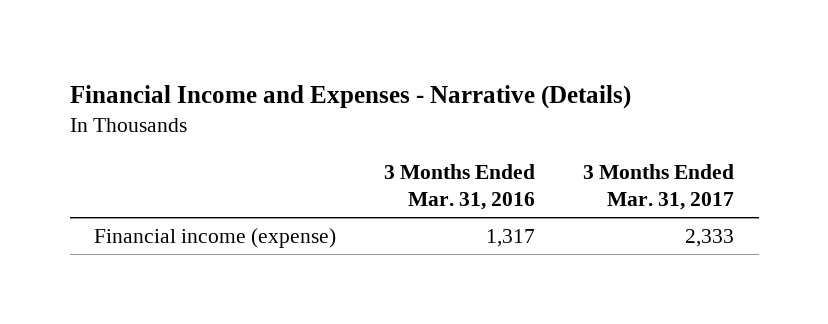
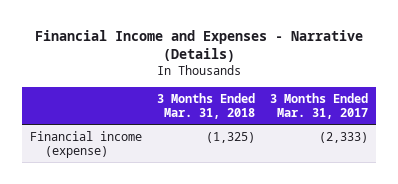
[384,164,536,211] 3 Months Ended Mar. 31, 2016 -> none
none -> [157,93,256,119] 3 Months Ended Mar. 31, 2018
[685,229,735,248] 2,333 -> [319,131,369,143] (2,333)

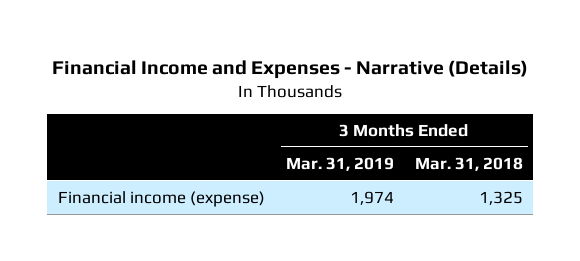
[270,93,369,119] 3 Months Ended Mar. 31, 2017 -> none
none -> [285,156,394,171] Mar. 31, 2019
[206,131,256,143] (1,325) -> [478,190,523,205] 1,325

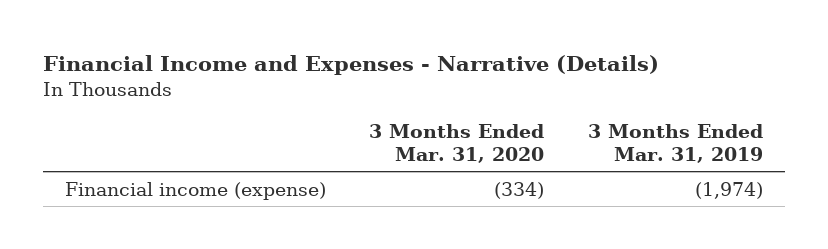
[414,156,523,171] Mar. 31, 2018 -> none
none -> [369,124,545,163] 3 Months Ended Mar. 31, 2020
[349,190,394,205] 1,974 -> [695,181,764,199] (1,974)

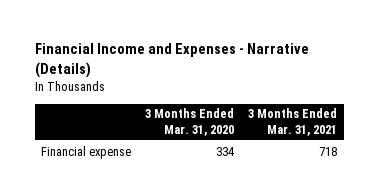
[588,124,764,163] 3 Months Ended Mar. 31, 2019 -> none
none -> [248,108,338,136] 3 Months Ended Mar. 31, 2021
[64,181,326,200] Financial income (expense) -> [41,145,132,159] Financial expense
[494,181,545,199] (334) -> [216,146,235,156] 334

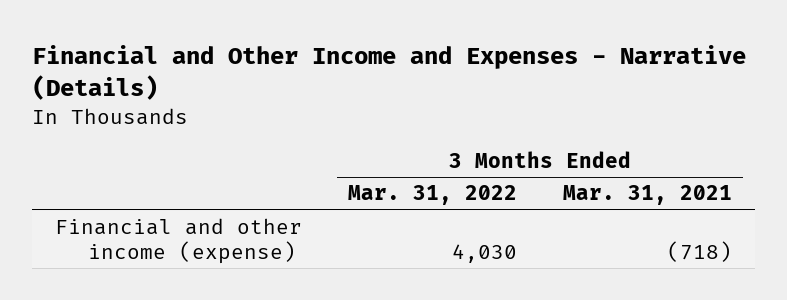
[34,43,309,78] Financial Income and Expenses - Narrative (Details) -> [32,45,747,101] Financial and Other Income and Expenses - Narrative (Details)
[145,108,235,136] 3 Months Ended Mar. 31, 2020 -> none
none -> [348,185,518,206] Mar. 31, 2022
[41,145,132,159] Financial expense -> [55,218,303,265] Financial and other income (expense)
[319,146,338,156] 718 -> [667,241,733,263] (718)

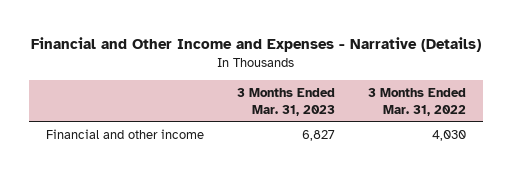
[563,185,733,206] Mar. 31, 2021 -> none
none -> [236,87,335,116] 3 Months Ended Mar. 31, 2023
[55,218,303,265] Financial and other income (expense) -> [45,128,204,139] Financial and other income

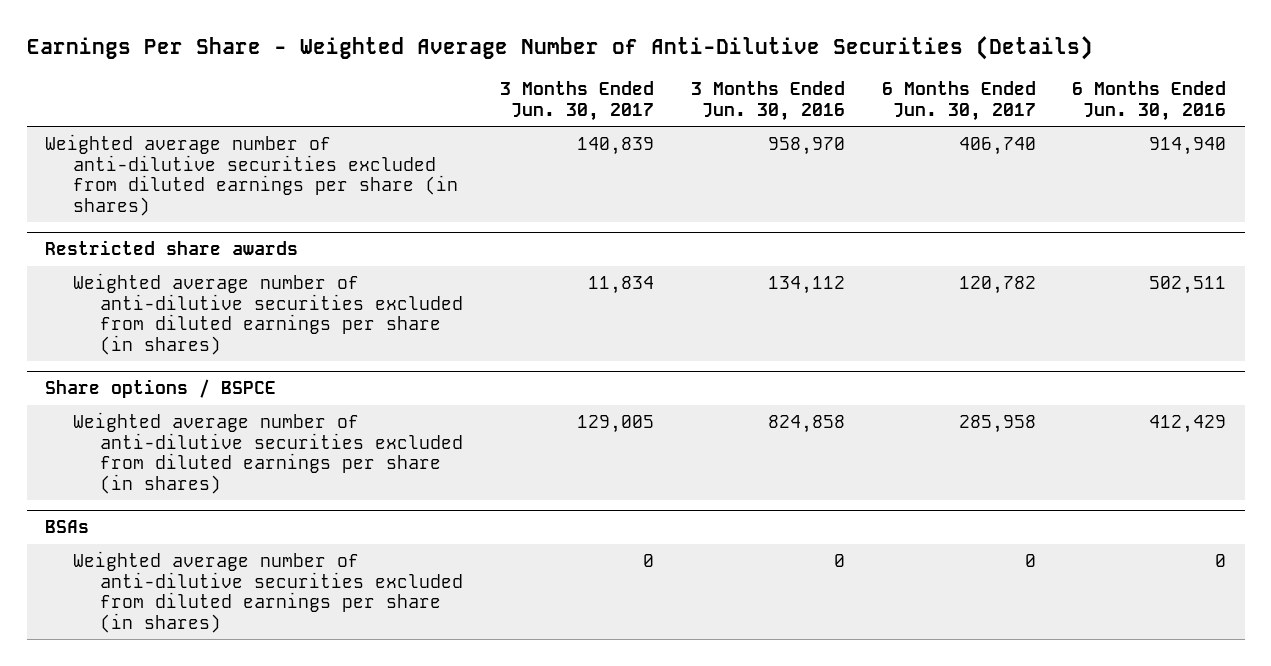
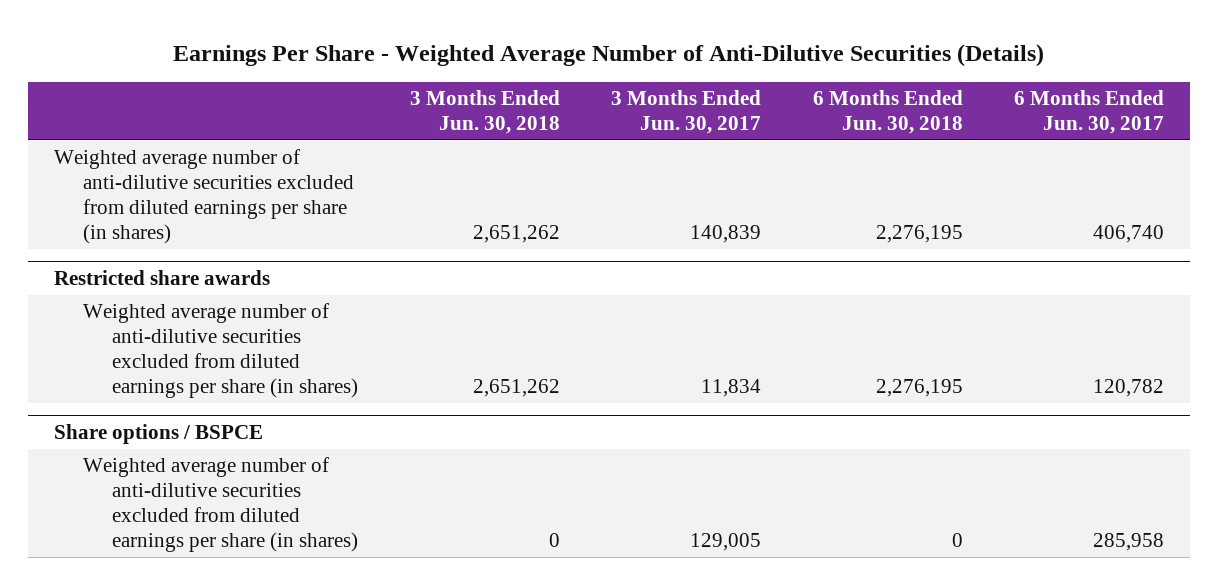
[690,81,845,121] 3 Months Ended Jun. 30, 2016 -> none
[1072,81,1227,121] 6 Months Ended Jun. 30, 2016 -> none
none -> [409,90,560,135] 3 Months Ended Jun. 30, 2018
none -> [812,90,963,135] 6 Months Ended Jun. 30, 2018
[45,520,90,534] BSAs -> none
[72,551,464,633] Weighted average number of anti-dilutive securities excluded from diluted earnings per share (in shares) -> none

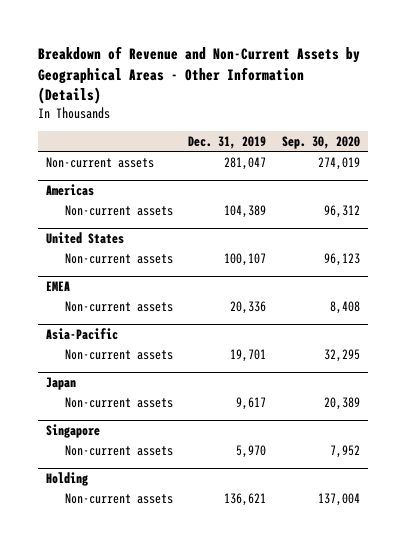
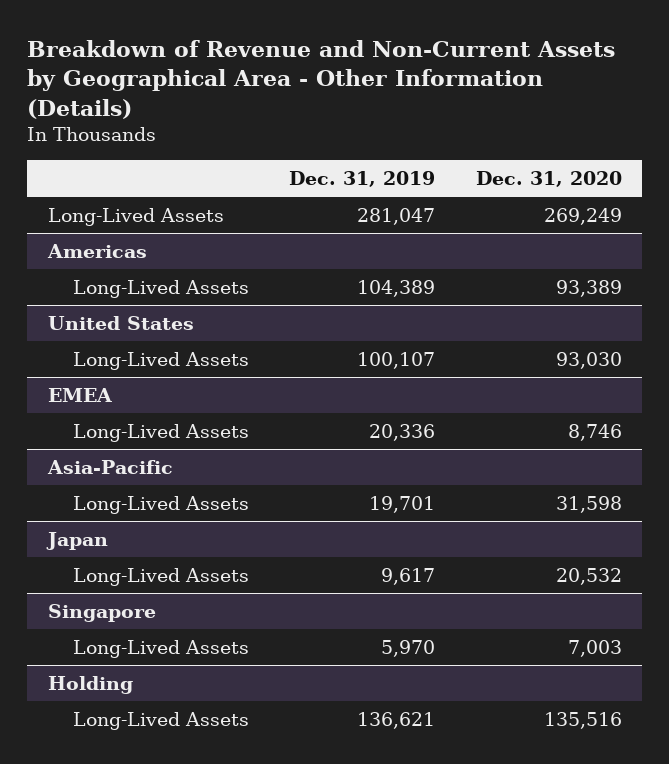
[38,45,361,105] Breakdown of Revenue and Non-Current Assets by Geographical Areas - Other Information (Details) -> [27,39,616,119] Breakdown of Revenue and Non-Current Assets by Geographical Area - Other Information (Details)
[282,135,361,149] Sep. 30, 2020 -> none
none -> [475,171,622,188] Dec. 31, 2020
[46,156,155,168] Non-current assets -> [47,207,224,226] Long-Lived Assets
[64,204,173,216] Non-current assets -> [72,279,249,298] Long-Lived Assets
[64,252,173,264] Non-current assets -> [72,351,249,370] Long-Lived Assets
[64,300,173,312] Non-current assets -> [72,423,249,442] Long-Lived Assets
[64,348,173,360] Non-current assets -> [72,495,249,514] Long-Lived Assets
[64,396,173,408] Non-current assets -> [72,567,249,586] Long-Lived Assets
[64,444,173,456] Non-current assets -> [72,639,249,658] Long-Lived Assets
[64,492,173,504] Non-current assets -> [72,711,249,730] Long-Lived Assets

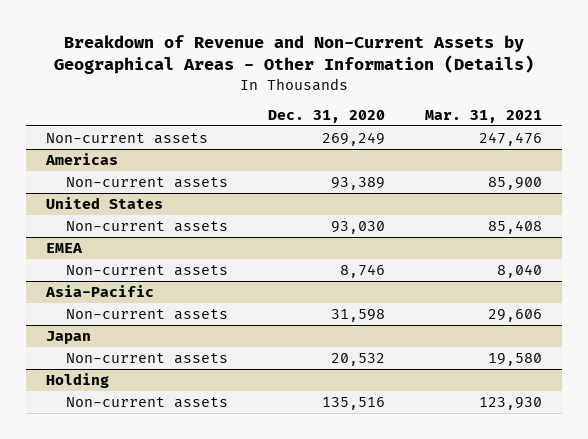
[27,39,616,119] Breakdown of Revenue and Non-Current Assets by Geographical Area - Other Information (Details) -> [54,35,535,75] Breakdown of Revenue and Non-Current Assets by Geographical Areas - Other Information (Details)
[289,171,436,188] Dec. 31, 2019 -> none
none -> [425,109,543,123] Mar. 31, 2021
[47,207,224,226] Long-Lived Assets -> [45,132,208,144] Non-current assets
[72,279,249,298] Long-Lived Assets -> [66,176,229,188] Non-current assets
[72,351,249,370] Long-Lived Assets -> [66,220,229,232] Non-current assets
[72,423,249,442] Long-Lived Assets -> [66,264,229,276] Non-current assets
[72,495,249,514] Long-Lived Assets -> [66,308,229,320] Non-current assets
[47,603,156,622] Singapore -> none
[72,639,249,658] Long-Lived Assets -> none
[72,567,249,586] Long-Lived Assets -> [66,352,229,364] Non-current assets
[72,711,249,730] Long-Lived Assets -> [66,396,229,408] Non-current assets

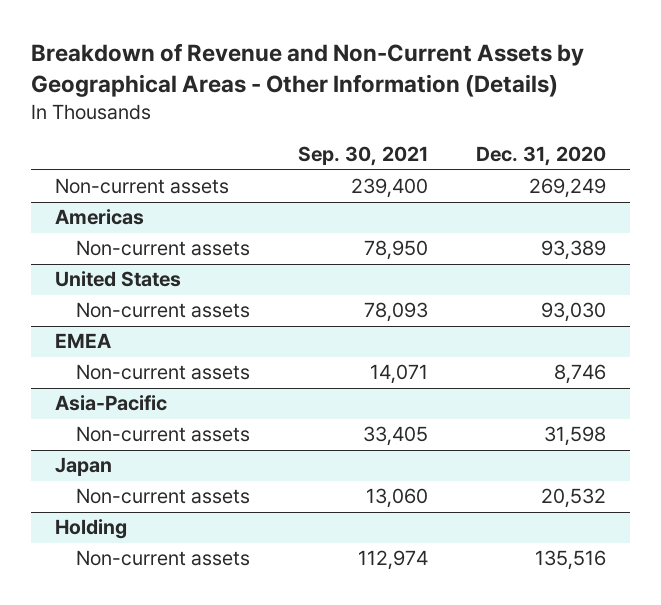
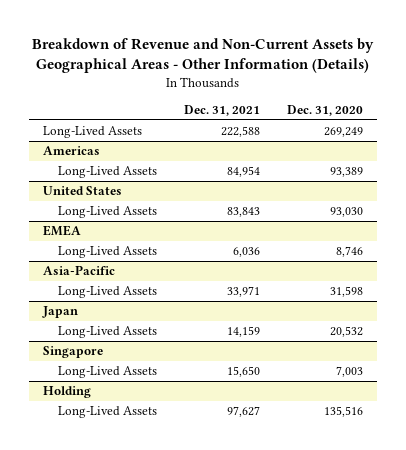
[298,146,429,167] Sep. 30, 2021 -> none
none -> [184,105,261,117] Dec. 31, 2021
[54,178,229,195] Non-current assets -> [42,126,142,139] Long-Lived Assets
[75,240,250,257] Non-current assets -> [58,166,158,179] Long-Lived Assets
[75,302,250,319] Non-current assets -> [58,206,158,219] Long-Lived Assets
[75,364,250,381] Non-current assets -> [58,246,158,259] Long-Lived Assets
[75,426,250,443] Non-current assets -> [58,286,158,299] Long-Lived Assets
[75,488,250,505] Non-current assets -> [58,326,158,339] Long-Lived Assets
none -> [42,346,103,359] Singapore
none -> [58,366,158,379] Long-Lived Assets
[75,550,250,567] Non-current assets -> [58,406,158,419] Long-Lived Assets

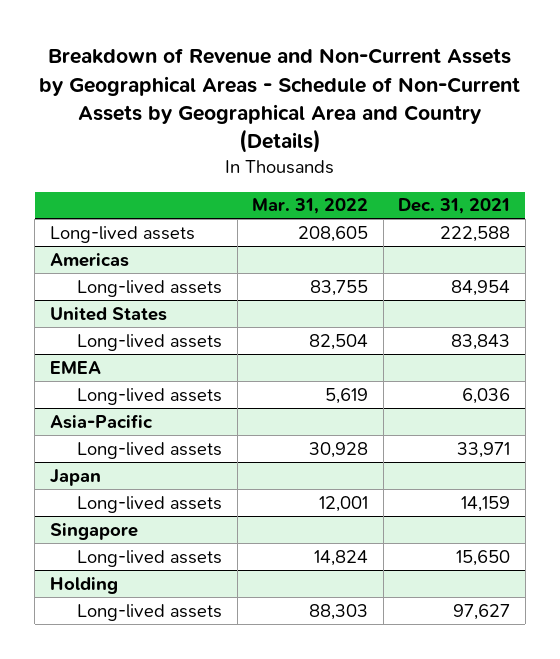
[32,38,375,74] Breakdown of Revenue and Non-Current Assets by Geographical Areas - Other Information (Details) -> [38,48,520,154] Breakdown of Revenue and Non-Current Assets by Geographical Areas - Schedule of Non-Current Assets by Geographical Area and Country (Details)
[287,105,364,117] Dec. 31, 2020 -> none
none -> [252,198,369,215] Mar. 31, 2022
[42,126,142,139] Long-Lived Assets -> [49,225,195,243] Long-lived assets
[58,166,158,179] Long-Lived Assets -> [77,279,223,297] Long-lived assets
[58,206,158,219] Long-Lived Assets -> [77,333,223,351] Long-lived assets
[58,246,158,259] Long-Lived Assets -> [77,387,223,405] Long-lived assets
[58,286,158,299] Long-Lived Assets -> [77,441,223,459] Long-lived assets
[58,326,158,339] Long-Lived Assets -> [77,495,223,513] Long-lived assets
[58,366,158,379] Long-Lived Assets -> [77,549,223,567] Long-lived assets
[58,406,158,419] Long-Lived Assets -> [77,603,223,621] Long-lived assets

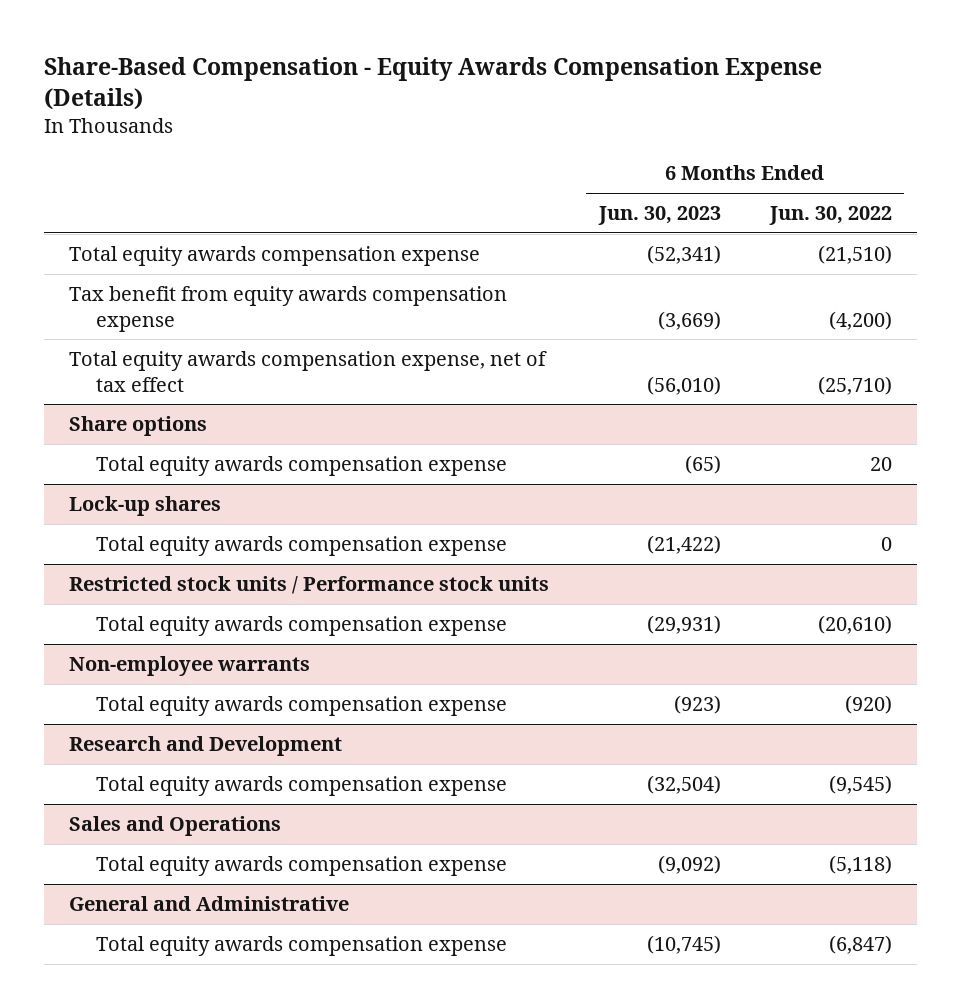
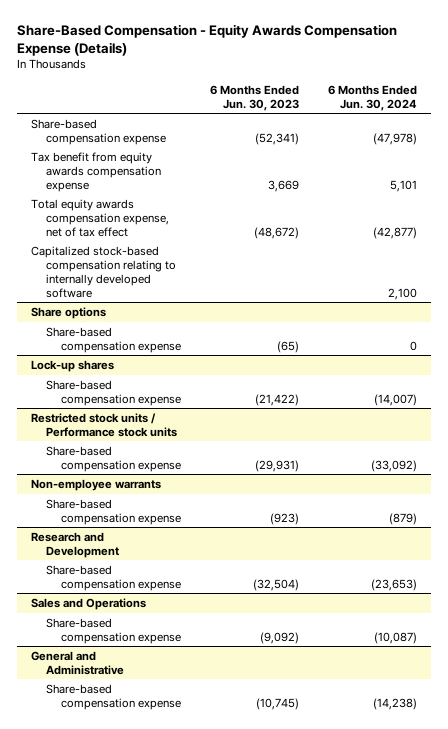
[769,206,893,226] Jun. 30, 2022 -> none
none -> [327,84,417,111] 6 Months Ended Jun. 30, 2024
[69,246,481,267] Total equity awards compensation expense -> [31,118,167,145] Share-based compensation expense
[657,310,721,330] (3,669) -> [267,179,299,192] 3,669
[646,375,721,395] (56,010) -> [253,226,299,239] (48,672)
none -> [31,245,177,298] Capitalized stock-based compensation relating to internally developed software
[95,456,507,477] Total equity awards compensation expense -> [46,326,181,353] Share-based compensation expense
[95,536,507,557] Total equity awards compensation expense -> [46,379,181,406] Share-based compensation expense
[95,616,507,637] Total equity awards compensation expense -> [46,445,181,472] Share-based compensation expense
[95,696,507,717] Total equity awards compensation expense -> [46,498,181,525] Share-based compensation expense
[95,776,507,797] Total equity awards compensation expense -> [46,564,181,591] Share-based compensation expense
[95,856,507,877] Total equity awards compensation expense -> [46,617,181,644] Share-based compensation expense
[95,936,507,957] Total equity awards compensation expense -> [46,683,181,710] Share-based compensation expense

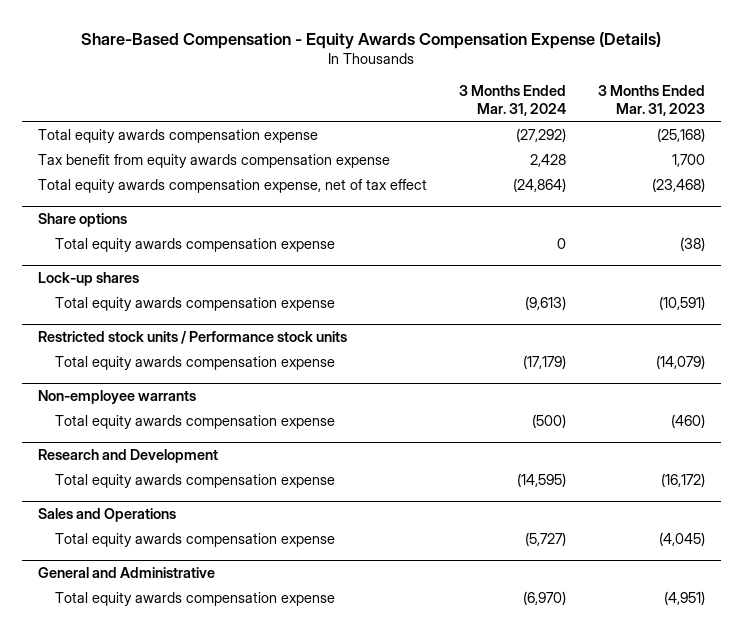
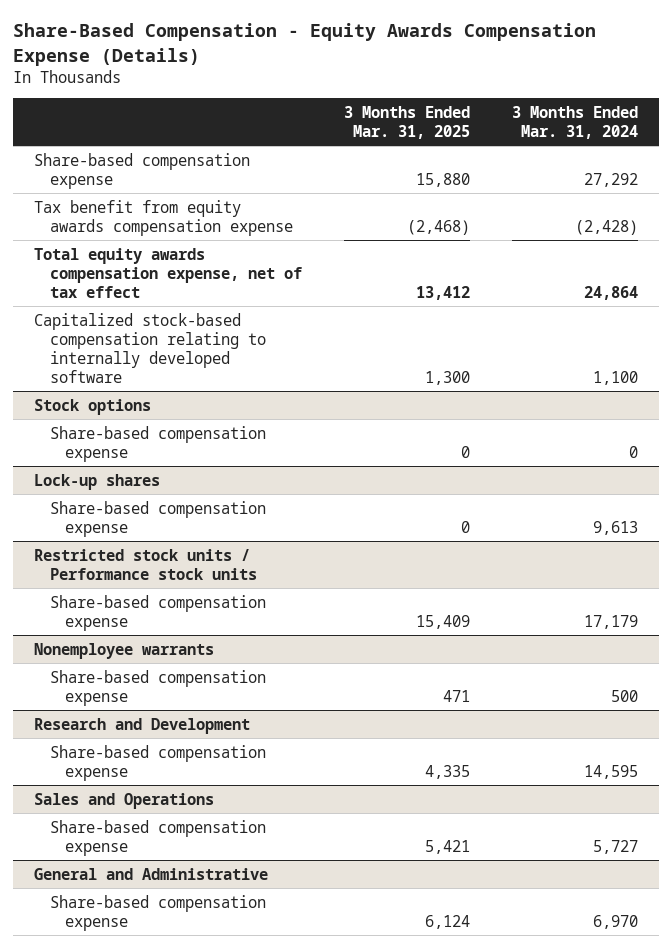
[597,84,705,117] 3 Months Ended Mar. 31, 2023 -> none
none -> [343,105,470,140] 3 Months Ended Mar. 31, 2025
[38,128,319,143] Total equity awards compensation expense -> [33,152,250,189] Share-based compensation expense
[515,127,566,142] (27,292) -> [583,172,638,187] 27,292
[529,153,566,167] 2,428 -> [574,219,638,235] (2,428)
[512,177,566,192] (24,864) -> [583,285,638,300] 24,864
none -> [33,312,266,383] Capitalized stock-based compensation relating to internally developed software
[38,212,128,227] Share options -> [33,398,151,415] Stock options
[55,237,336,252] Total equity awards compensation expense -> [49,425,266,462] Share-based compensation expense
[55,296,336,311] Total equity awards compensation expense -> [49,500,266,537] Share-based compensation expense
[524,295,566,310] (9,613) -> [592,520,638,535] 9,613
[55,355,336,370] Total equity awards compensation expense -> [49,594,266,631] Share-based compensation expense
[522,354,566,369] (17,179) -> [583,614,638,629] 17,179
[38,389,197,404] Non-employee warrants -> [33,642,214,659] Nonemployee warrants
[55,414,336,429] Total equity awards compensation expense -> [49,669,266,706] Share-based compensation expense
[531,413,566,428] (500) -> [610,689,638,702] 500
[55,473,336,488] Total equity awards compensation expense -> [49,744,266,781] Share-based compensation expense
[516,472,566,487] (14,595) -> [583,764,638,779] 14,595
[55,532,336,547] Total equity awards compensation expense -> [49,819,266,856] Share-based compensation expense
[524,531,566,546] (5,727) -> [592,839,638,854] 5,727
[55,591,336,606] Total equity awards compensation expense -> [49,894,266,931] Share-based compensation expense
[522,590,566,605] (6,970) -> [592,914,638,929] 6,970

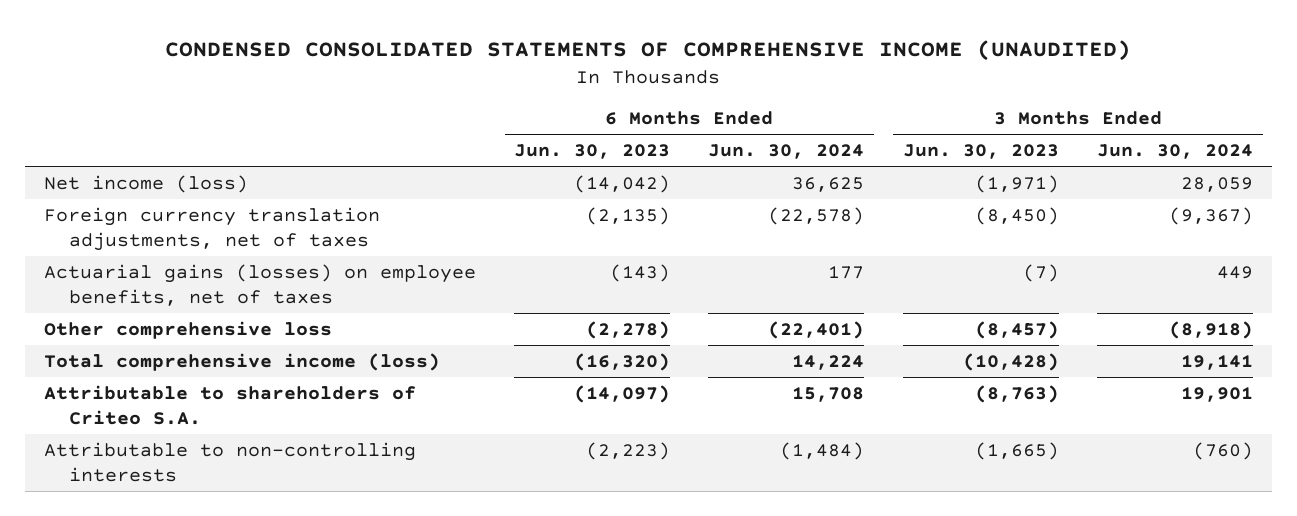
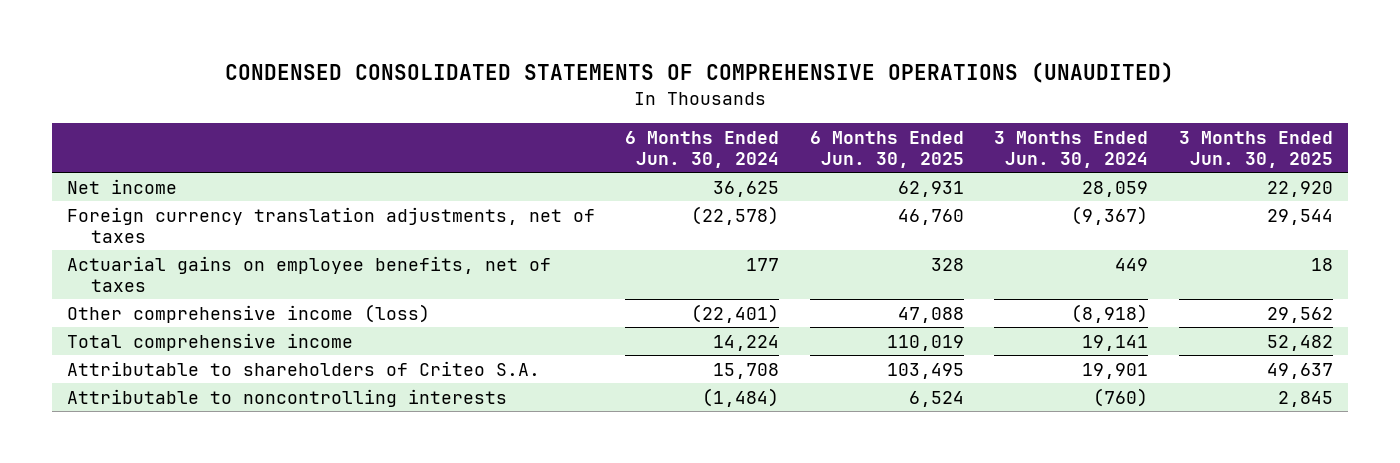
[165,39,1132,61] CONDENSED CONSOLIDATED STATEMENTS OF COMPREHENSIVE INCOME (UNAUDITED) -> [224,62,1174,84] CONDENSED CONSOLIDATED STATEMENTS OF COMPREHENSIVE OPERATIONS (UNAUDITED)
[514,144,671,160] Jun. 30, 2023 -> none
[902,144,1059,160] Jun. 30, 2023 -> none
none -> [809,130,964,168] 6 Months Ended Jun. 30, 2025
none -> [1178,130,1333,168] 3 Months Ended Jun. 30, 2025
[43,174,248,193] Net income (loss) -> [67,178,178,194] Net income
[43,263,476,307] Actuarial gains (losses) on employee benefits, net of taxes -> [67,255,552,292] Actuarial gains on employee benefits, net of taxes
[43,320,332,339] Other comprehensive loss -> [67,303,431,323] Other comprehensive income (loss)
[43,352,440,371] Total comprehensive income (loss) -> [67,332,354,351] Total comprehensive income
[43,441,416,483] Attributable to non-controlling interests -> [67,388,508,407] Attributable to noncontrolling interests

